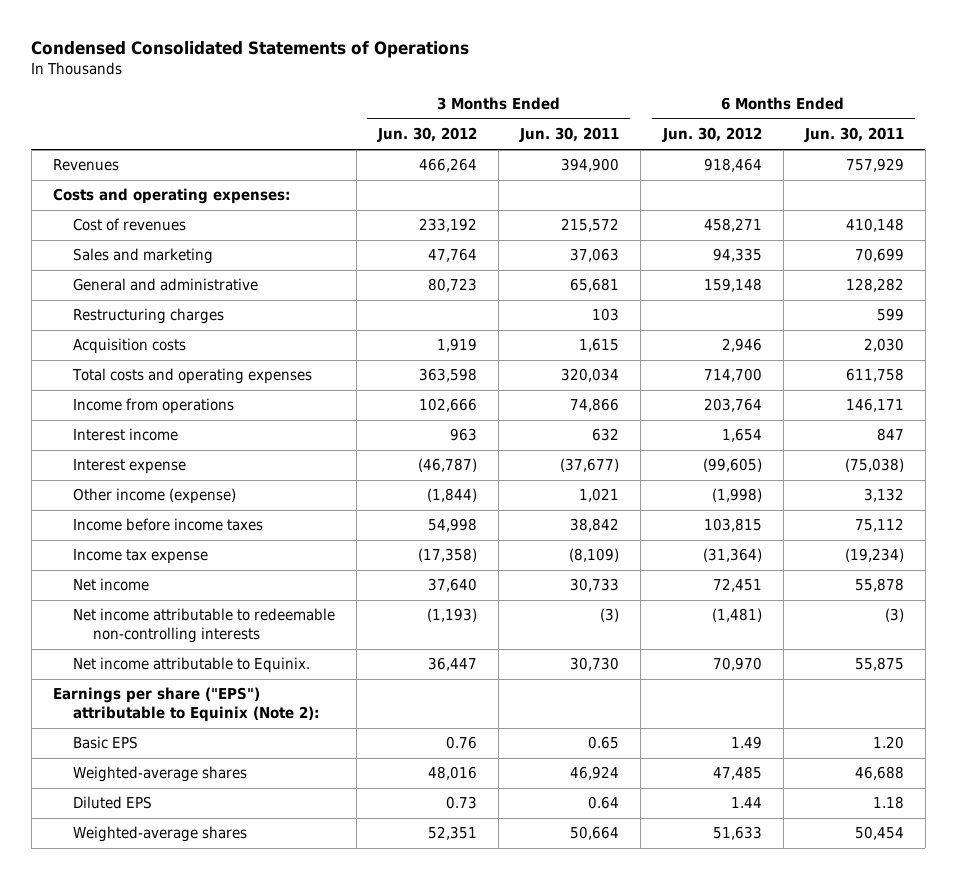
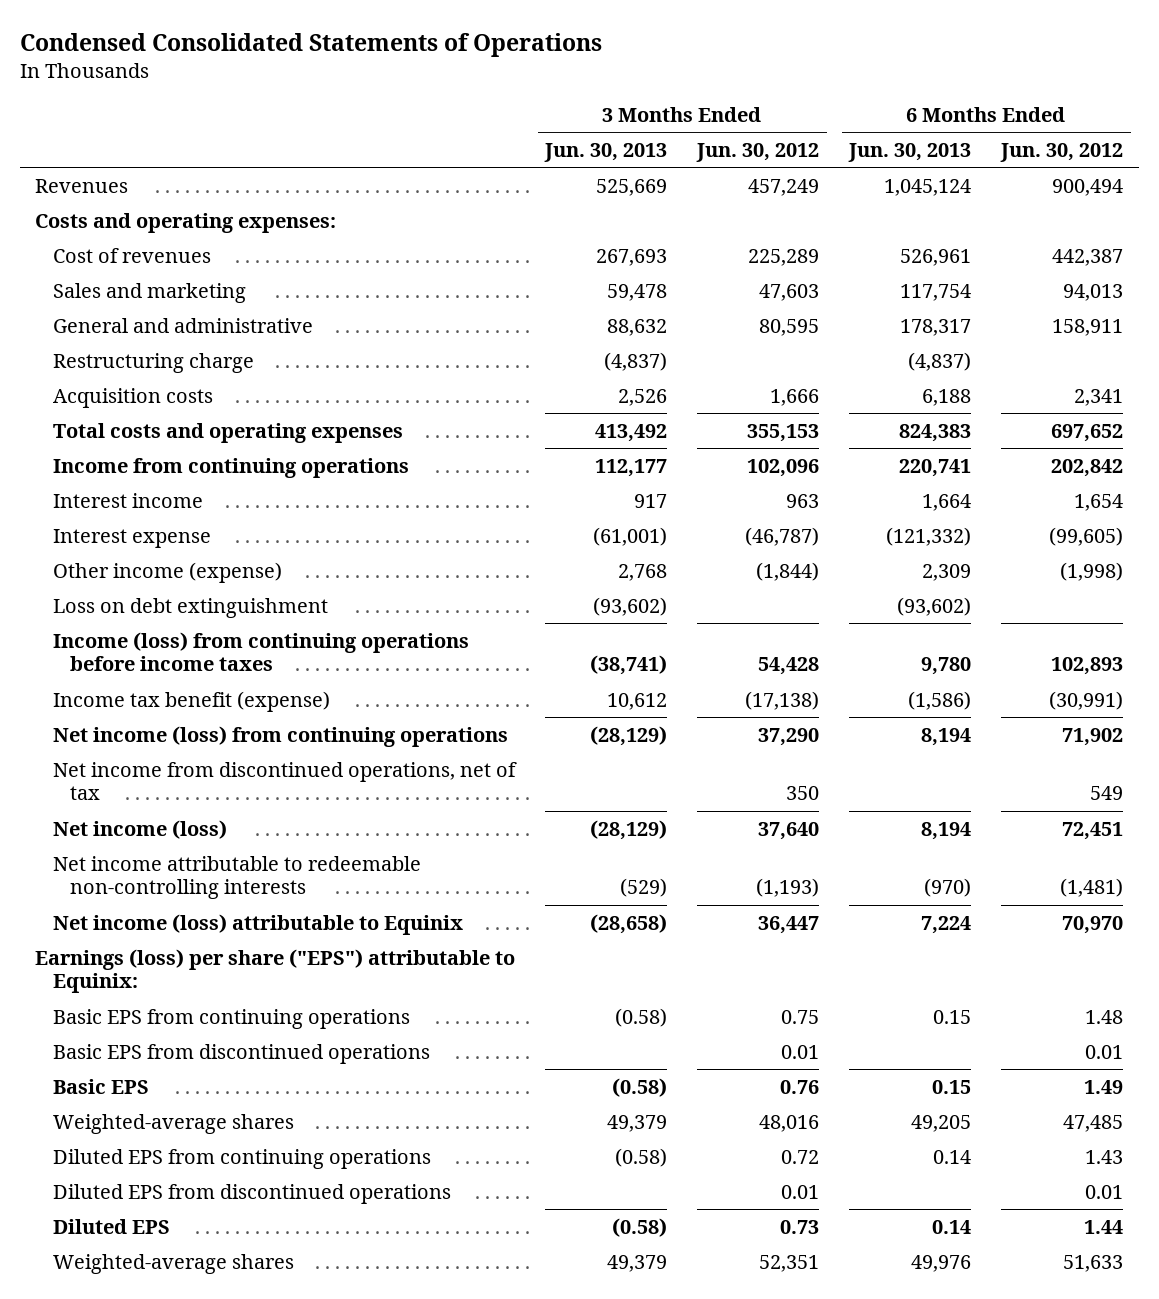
[519,127,620,143] Jun. 30, 2011 -> none
[803,127,904,143] Jun. 30, 2011 -> none
none -> [544,142,668,162] Jun. 30, 2013
none -> [848,142,972,162] Jun. 30, 2013
[419,158,478,173] 466,264 -> [748,178,820,196] 457,249
[703,158,762,173] 918,464 -> [1052,178,1124,196] 900,494
[72,308,224,325] Restructuring charges -> none
[419,218,478,233] 233,192 -> [748,248,820,266] 225,289
[703,218,762,233] 458,271 -> [1052,248,1124,266] 442,387
[428,248,478,263] 47,764 -> [759,283,820,301] 47,603
[712,248,762,263] 94,335 -> [1063,283,1124,301] 94,013
[428,278,478,293] 80,723 -> [759,318,820,336] 80,595
[703,278,762,293] 159,148 -> [1052,318,1124,336] 158,911
none -> [52,352,254,373] Restructuring charge
[437,338,478,353] 1,919 -> [770,388,820,406] 1,666
[721,338,762,353] 2,946 -> [1074,388,1124,406] 2,341
[419,368,478,383] 363,598 -> [747,423,820,442] 355,153
[703,368,762,383] 714,700 -> [1051,423,1124,442] 697,652
[72,398,234,415] Income from operations -> [52,457,409,478] Income from continuing operations
[419,398,478,413] 102,666 -> [747,458,820,477] 102,096
[703,398,762,413] 203,764 -> [1051,458,1124,477] 202,842
[72,518,263,532] Income before income taxes -> none
none -> [52,597,328,618] Loss on debt extinguishment
none -> [52,631,469,672] Income (loss) from continuing operations before income taxes
[72,549,208,565] Income tax expense -> [52,690,330,712] Income tax benefit (expense)
[418,548,478,563] (17,358) -> [745,690,820,710] (17,138)
[702,548,762,563] (31,364) -> [1049,690,1124,710] (30,991)
none -> [52,725,508,747] Net income (loss) from continuing operations
none -> [52,761,517,801] Net income from discontinued operations, net of tax
[72,578,149,592] Net income -> [52,819,227,839] Net income (loss)
[72,657,310,674] Net income attributable to Equinix. -> [52,913,463,935] Net income (loss) attributable to Equinix
[53,687,319,723] Earnings per share ("EPS") attributable to Equinix (Note 2): -> [35,948,516,994] Earnings (loss) per share ("EPS") attributable to Equinix:
none -> [52,1008,410,1029] Basic EPS from continuing operations
none -> [52,1043,430,1064] Basic EPS from discontinued operations
none -> [52,1148,431,1169] Diluted EPS from continuing operations
none -> [52,1183,451,1204] Diluted EPS from discontinued operations

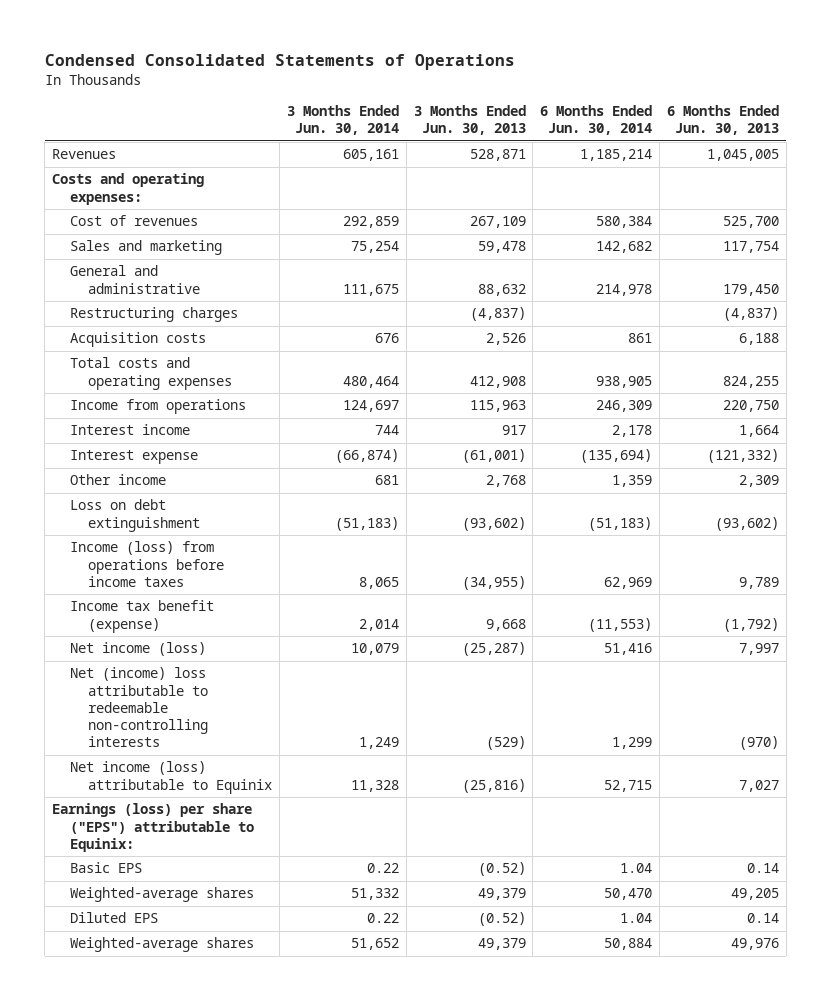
[696,142,820,162] Jun. 30, 2012 -> none
[1000,142,1124,162] Jun. 30, 2012 -> none
none -> [286,104,399,136] 3 Months Ended Jun. 30, 2014
none -> [540,104,653,136] 6 Months Ended Jun. 30, 2014
[596,178,668,196] 525,669 -> [469,149,526,162] 528,871
[884,178,972,196] 1,045,124 -> [706,149,779,162] 1,045,005
[596,248,668,266] 267,693 -> [469,216,526,229] 267,109
[900,248,972,266] 526,961 -> [722,216,779,229] 525,700
[900,318,972,336] 178,317 -> [722,283,779,296] 179,450
[52,352,254,373] Restructuring charge -> [70,307,239,323] Restructuring charges
[595,423,668,442] 413,492 -> [469,375,526,388] 412,908
[899,423,972,442] 824,383 -> [722,375,779,388] 824,255
[52,457,409,478] Income from continuing operations -> [70,399,247,415] Income from operations
[595,458,668,477] 112,177 -> [469,400,526,413] 115,963
[899,458,972,477] 220,741 -> [722,400,779,413] 220,750
[52,561,282,583] Other income (expense) -> [70,474,167,486] Other income
[52,725,508,747] Net income (loss) from continuing operations -> none
[52,761,517,801] Net income from discontinued operations, net of tax -> none
[52,631,469,672] Income (loss) from continuing operations before income taxes -> [70,541,225,587] Income (loss) from operations before income taxes
[590,655,668,676] (38,741) -> [461,575,526,590] (34,955)
[921,657,972,676] 9,780 -> [738,576,779,589] 9,789
[607,692,668,710] 10,612 -> [485,618,526,631] 9,668
[908,690,972,710] (1,586) -> [722,617,779,632] (1,792)
[590,819,668,840] (28,129) -> [461,642,526,657] (25,287)
[921,821,972,840] 8,194 -> [738,643,779,656] 7,997
[52,855,421,900] Net income attributable to redeemable non-controlling interests -> [70,667,209,748] Net (income) loss attributable to redeemable non-controlling interests
[590,913,668,934] (28,658) -> [461,778,526,793] (25,816)
[921,915,972,934] 7,224 -> [738,779,779,792] 7,027
[52,1008,410,1029] Basic EPS from continuing operations -> none
[52,1043,430,1064] Basic EPS from discontinued operations -> none
[612,1077,668,1097] (0.58) -> [477,862,526,877] (0.52)
[932,1079,972,1094] 0.15 -> [746,863,779,874] 0.14
[52,1148,431,1169] Diluted EPS from continuing operations -> none
[52,1183,451,1204] Diluted EPS from discontinued operations -> none
[612,1217,668,1237] (0.58) -> [477,912,526,927] (0.52)

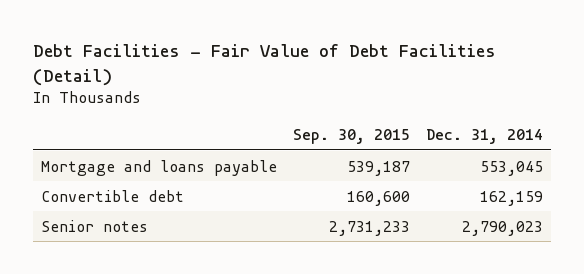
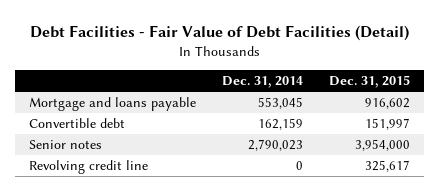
[293,128,411,144] Sep. 30, 2015 -> none
none -> [329,75,411,89] Dec. 31, 2015
none -> [28,160,148,175] Revolving credit line

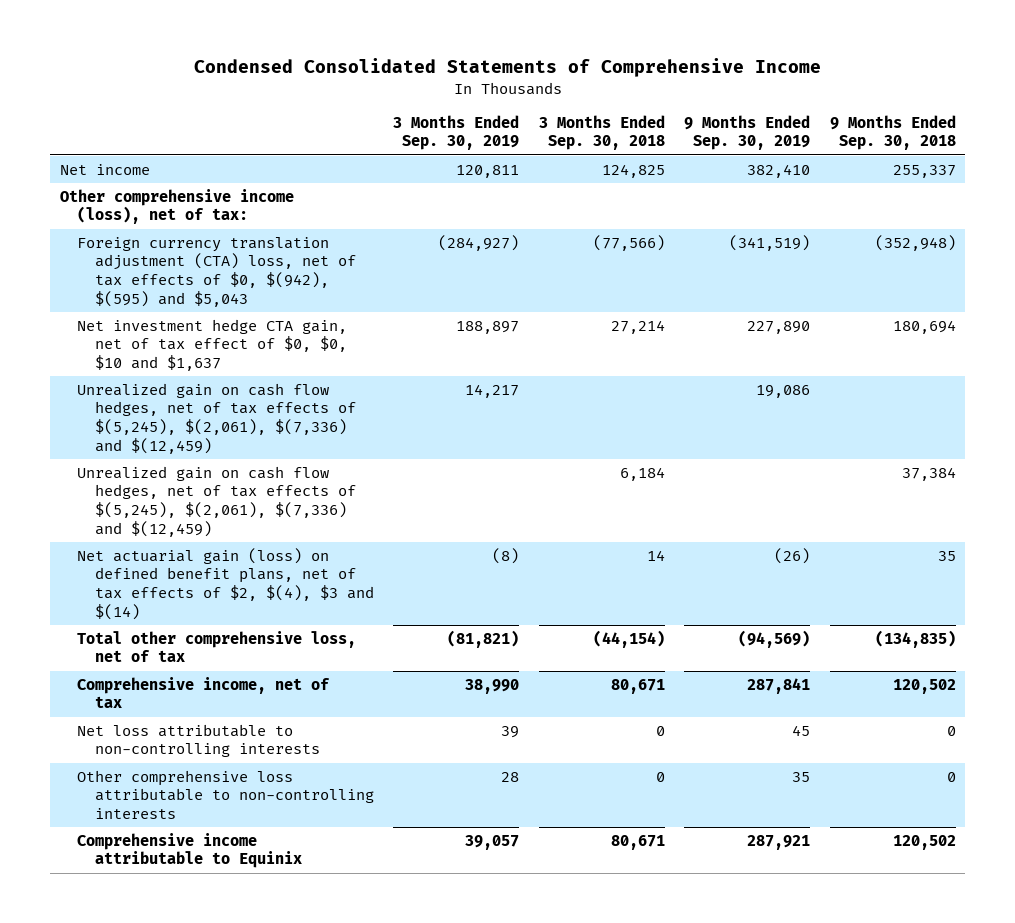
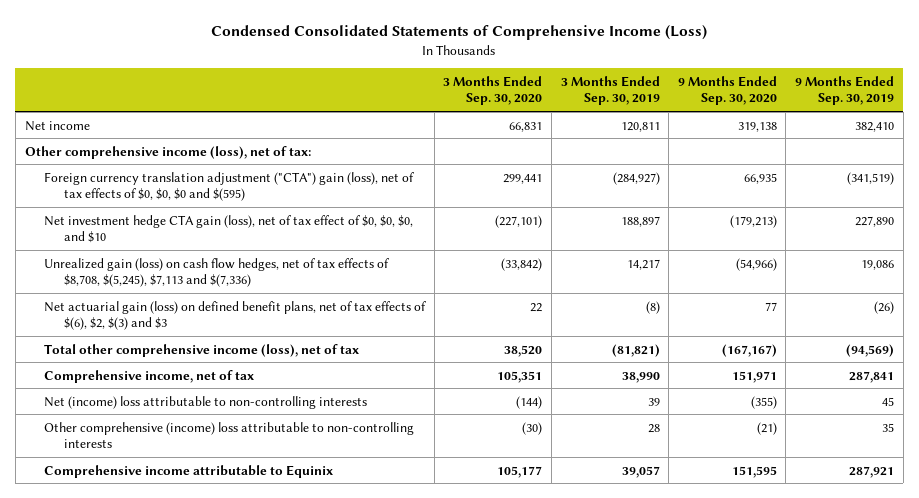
[193,58,821,78] Condensed Consolidated Statements of Comprehensive Income -> [211,25,708,41] Condensed Consolidated Statements of Comprehensive Income (Loss)
[538,114,665,151] 3 Months Ended Sep. 30, 2018 -> none
[829,114,956,151] 9 Months Ended Sep. 30, 2018 -> none
none -> [443,75,543,106] 3 Months Ended Sep. 30, 2020
none -> [677,75,777,106] 9 Months Ended Sep. 30, 2020
[77,465,356,537] Unrealized gain on cash flow hedges, net of tax effects of $(5,245), $(2,061), $(7,336) and $(12,459) -> none
[77,236,356,307] Foreign currency translation adjustment (CTA) loss, net of tax effects of $0, $(942), $(595) and $5,043 -> [44,171,415,202] Foreign currency translation adjustment ("CTA") gain (loss), net of tax effects of $0, $0, $0 and $(595)
[77,318,348,372] Net investment hedge CTA gain, net of tax effect of $0, $0, $10 and $1,637 -> [44,214,414,244] Net investment hedge CTA gain (loss), net of tax effect of $0, $0, $0, and $10
[77,382,356,454] Unrealized gain on cash flow hedges, net of tax effects of $(5,245), $(2,061), $(7,336) and $(12,459) -> [44,257,390,288] Unrealized gain (loss) on cash flow hedges, net of tax effects of $8,708, $(5,245), $7,113 and $(7,336)
[77,547,374,620] Net actuarial gain (loss) on defined benefit plans, net of tax effects of $2, $(4), $3 and $(14) -> [44,300,427,331] Net actuarial gain (loss) on defined benefit plans, net of tax effects of $(6), $2, $(3) and $3
[77,630,357,663] Total other comprehensive loss, net of tax -> [44,343,360,357] Total other comprehensive income (loss), net of tax
[77,723,320,758] Net loss attributable to non-controlling interests -> [44,395,368,409] Net (income) loss attributable to non-controlling interests
[77,769,374,820] Other comprehensive loss attributable to non-controlling interests -> [44,421,415,449] Other comprehensive (income) loss attributable to non-controlling interests

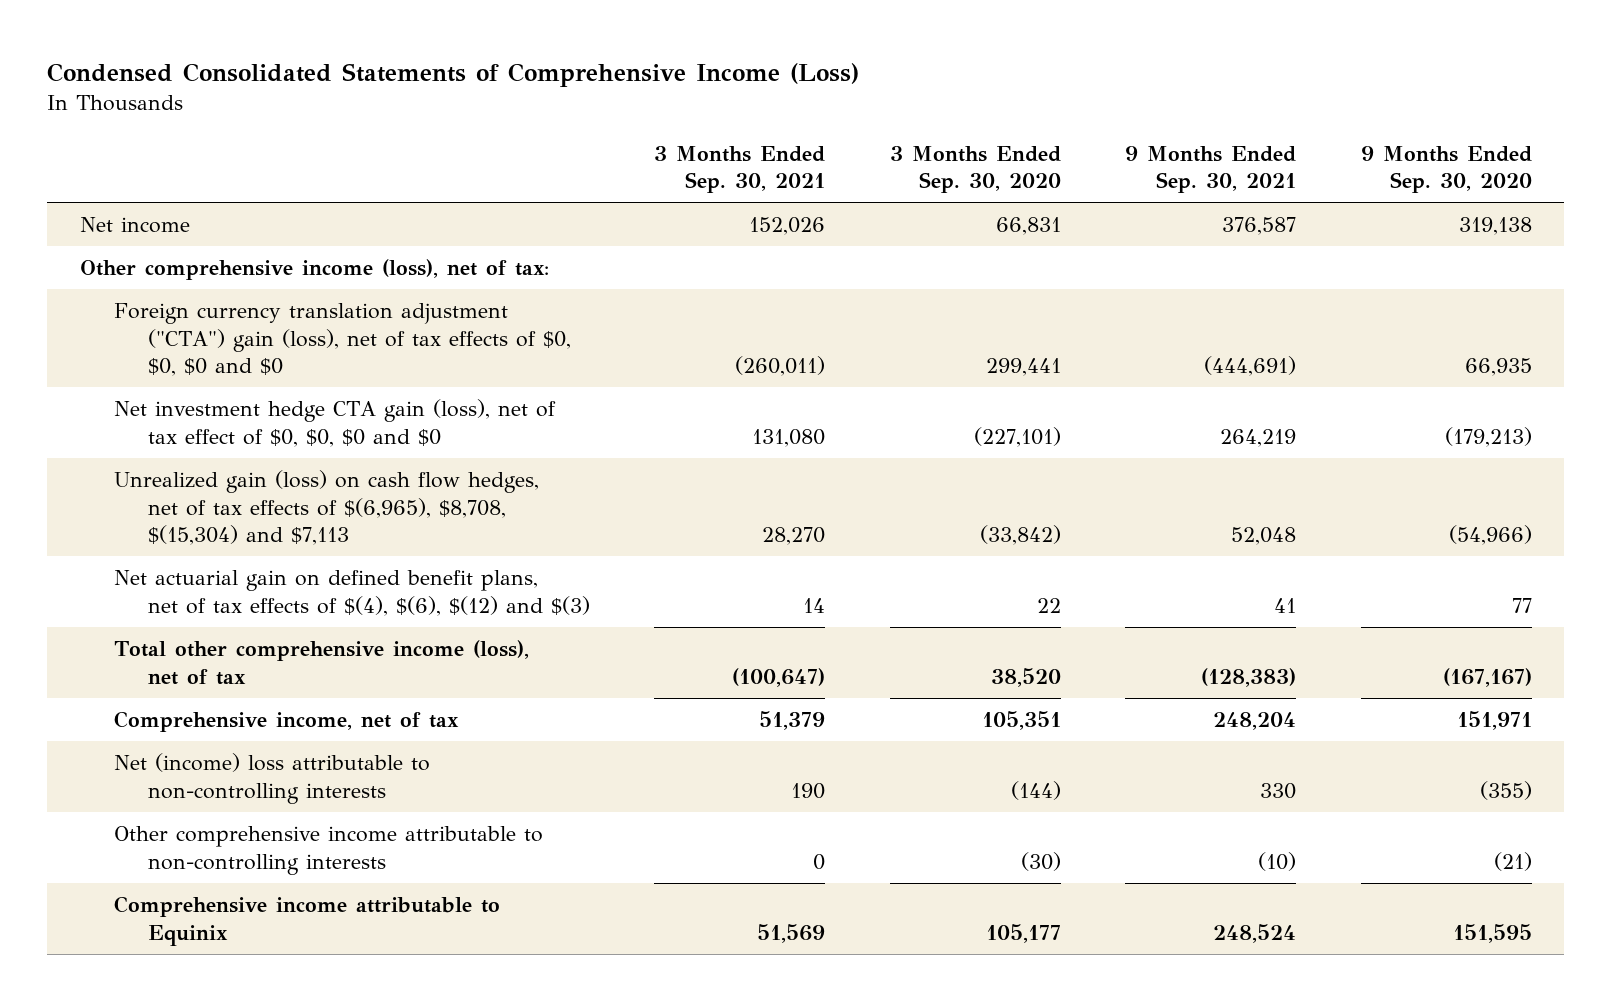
[560,75,660,106] 3 Months Ended Sep. 30, 2019 -> none
[795,75,895,106] 9 Months Ended Sep. 30, 2019 -> none
none -> [654,145,826,194] 3 Months Ended Sep. 30, 2021
none -> [1125,145,1297,194] 9 Months Ended Sep. 30, 2021
[44,171,415,202] Foreign currency translation adjustment ("CTA") gain (loss), net of tax effects of $0, $0, $0 and $(595) -> [113,303,571,377] Foreign currency translation adjustment ("CTA") gain (loss), net of tax effects of $0, $0, $0 and $0
[44,214,414,244] Net investment hedge CTA gain (loss), net of tax effect of $0, $0, $0, and $10 -> [113,399,556,447] Net investment hedge CTA gain (loss), net of tax effect of $0, $0, $0 and $0
[44,257,390,288] Unrealized gain (loss) on cash flow hedges, net of tax effects of $8,708, $(5,245), $7,113 and $(7,336) -> [113,470,539,546] Unrealized gain (loss) on cash flow hedges, net of tax effects of $(6,965), $8,708, $(15,304) and $7,113
[44,300,427,331] Net actuarial gain (loss) on defined benefit plans, net of tax effects of $(6), $2, $(3) and $3 -> [113,570,590,616] Net actuarial gain on defined benefit plans, net of tax effects of $(4), $(6), $(12) and $(3)
[44,421,415,449] Other comprehensive (income) loss attributable to non-controlling interests -> [113,826,543,875] Other comprehensive income attributable to non-controlling interests

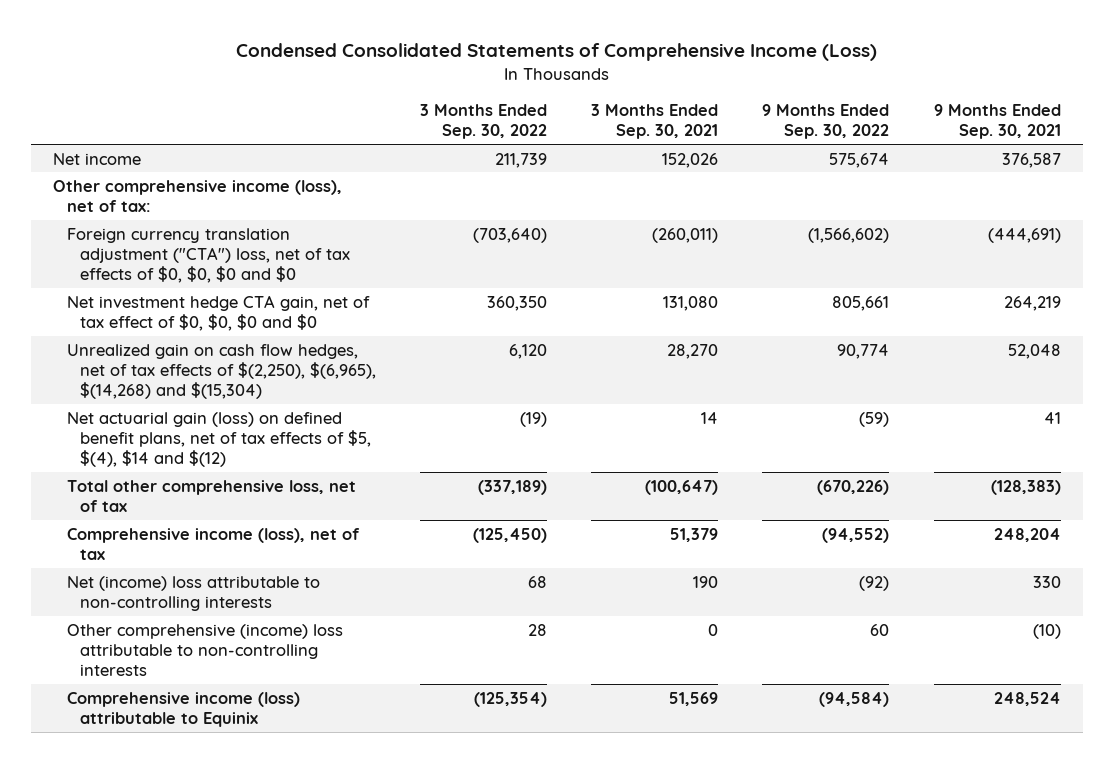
[889,145,1061,194] 3 Months Ended Sep. 30, 2020 -> none
[1360,145,1532,194] 9 Months Ended Sep. 30, 2020 -> none
none -> [419,104,547,140] 3 Months Ended Sep. 30, 2022
none -> [762,104,890,140] 9 Months Ended Sep. 30, 2022
[113,303,571,377] Foreign currency translation adjustment ("CTA") gain (loss), net of tax effects of $0, $0, $0 and $0 -> [66,227,350,284] Foreign currency translation adjustment ("CTA") loss, net of tax effects of $0, $0, $0 and $0
[113,399,556,447] Net investment hedge CTA gain (loss), net of tax effect of $0, $0, $0 and $0 -> [66,294,370,331] Net investment hedge CTA gain, net of tax effect of $0, $0, $0 and $0
[113,470,539,546] Unrealized gain (loss) on cash flow hedges, net of tax effects of $(6,965), $8,708, $(15,304) and $7,113 -> [66,343,376,400] Unrealized gain on cash flow hedges, net of tax effects of $(2,250), $(6,965), $(14,268) and $(15,304)
[113,570,590,616] Net actuarial gain on defined benefit plans, net of tax effects of $(4), $(6), $(12) and $(3) -> [66,411,371,468] Net actuarial gain (loss) on defined benefit plans, net of tax effects of $5, $(4), $14 and $(12)
[113,640,529,685] Total other comprehensive income (loss), net of tax -> [66,479,356,512] Total other comprehensive loss, net of tax
[113,711,459,733] Comprehensive income, net of tax -> [66,527,360,560] Comprehensive income (loss), net of tax
[113,826,543,875] Other comprehensive income attributable to non-controlling interests -> [66,623,343,677] Other comprehensive (income) loss attributable to non-controlling interests
[113,896,500,946] Comprehensive income attributable to Equinix -> [66,691,300,727] Comprehensive income (loss) attributable to Equinix

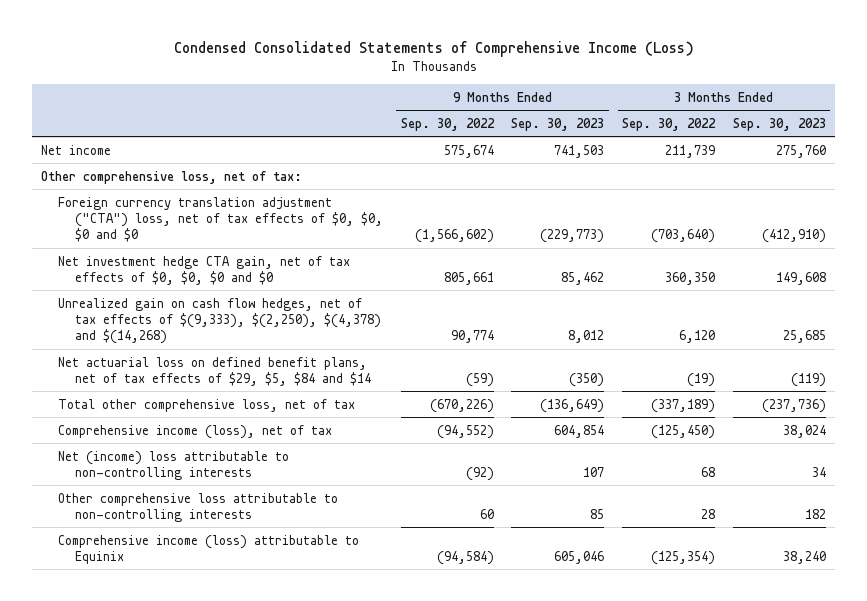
[591,104,719,140] 3 Months Ended Sep. 30, 2021 -> none
[933,104,1061,140] 9 Months Ended Sep. 30, 2021 -> none
none -> [511,117,605,131] Sep. 30, 2023
none -> [732,117,826,131] Sep. 30, 2023
[53,179,343,212] Other comprehensive income (loss), net of tax: -> [41,170,303,184] Other comprehensive loss, net of tax:
[66,294,370,331] Net investment hedge CTA gain, net of tax effect of $0, $0, $0 and $0 -> [58,255,351,285] Net investment hedge CTA gain, net of tax effects of $0, $0, $0 and $0
[66,343,376,400] Unrealized gain on cash flow hedges, net of tax effects of $(2,250), $(6,965), $(14,268) and $(15,304) -> [58,297,381,345] Unrealized gain on cash flow hedges, net of tax effects of $(9,333), $(2,250), $(4,378) and $(14,268)
[66,411,371,468] Net actuarial gain (loss) on defined benefit plans, net of tax effects of $5, $(4), $14 and $(12) -> [58,356,371,386] Net actuarial loss on defined benefit plans, net of tax effects of $29, $5, $84 and $14
[66,623,343,677] Other comprehensive (income) loss attributable to non-controlling interests -> [58,492,339,522] Other comprehensive loss attributable to non-controlling interests

